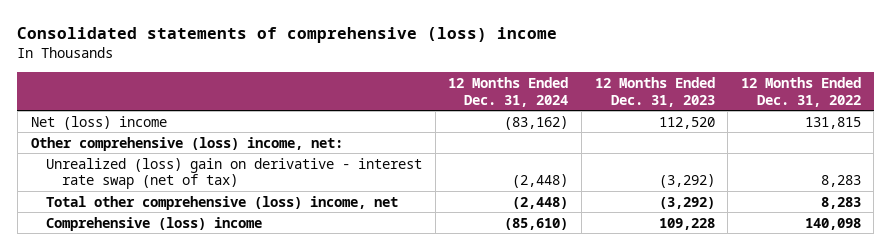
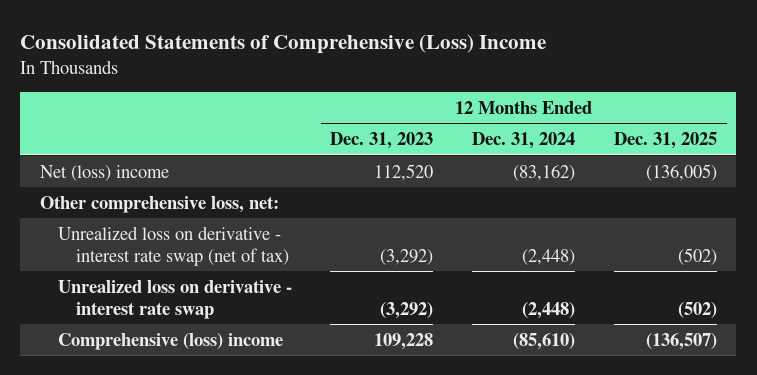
[17,27,558,44] Consolidated statements of comprehensive (loss) income -> [20,33,547,54] Consolidated Statements of Comprehensive (Loss) Income
[740,76,861,107] 12 Months Ended Dec. 31, 2022 -> none
none -> [614,132,718,150] Dec. 31, 2025
[30,136,343,151] Other comprehensive (loss) income, net: -> [39,195,279,213] Other comprehensive loss, net:
[46,157,423,190] Unrealized (loss) gain on derivative - interest rate swap (net of tax) -> [57,225,289,266] Unrealized loss on derivative - interest rate swap (net of tax)
[46,195,399,210] Total other comprehensive (loss) income, net -> [57,279,292,319] Unrealized loss on derivative - interest rate swap

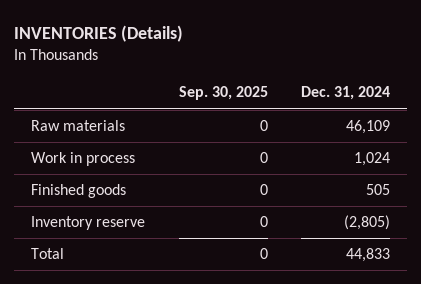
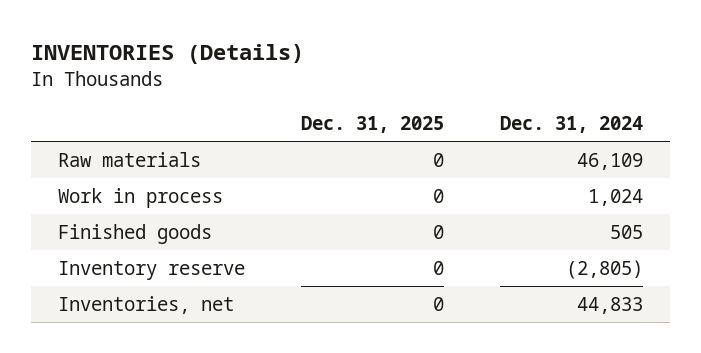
[178,86,268,101] Sep. 30, 2025 -> none
none -> [301,116,445,134] Dec. 31, 2025
[31,248,65,260] Total -> [58,295,235,314] Inventories, net

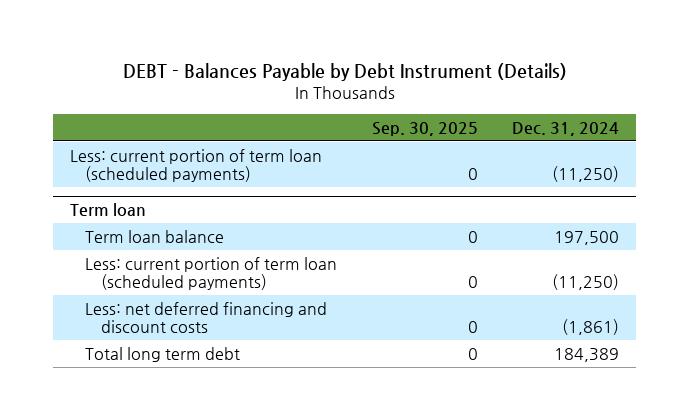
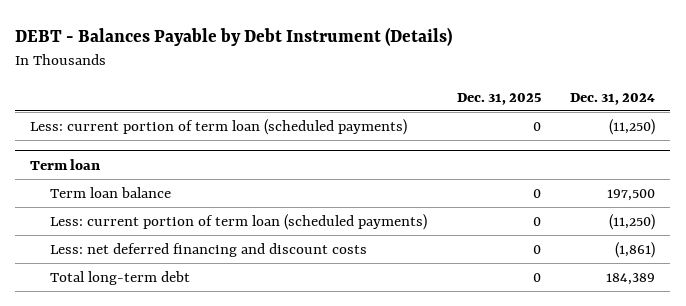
[371,121,478,136] Sep. 30, 2025 -> none
none -> [456,92,541,105] Dec. 31, 2025
[85,346,241,362] Total long term debt -> [49,270,190,285] Total long-term debt

